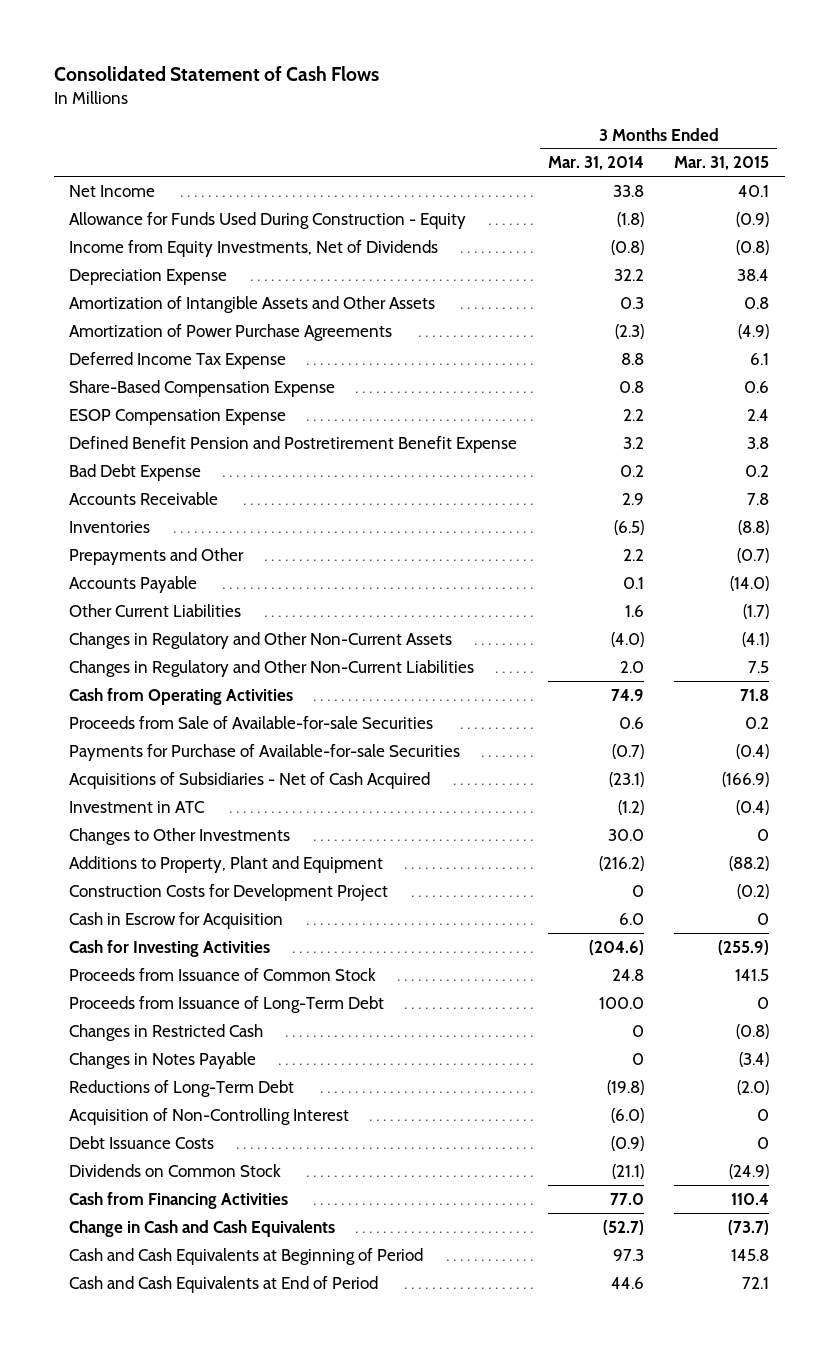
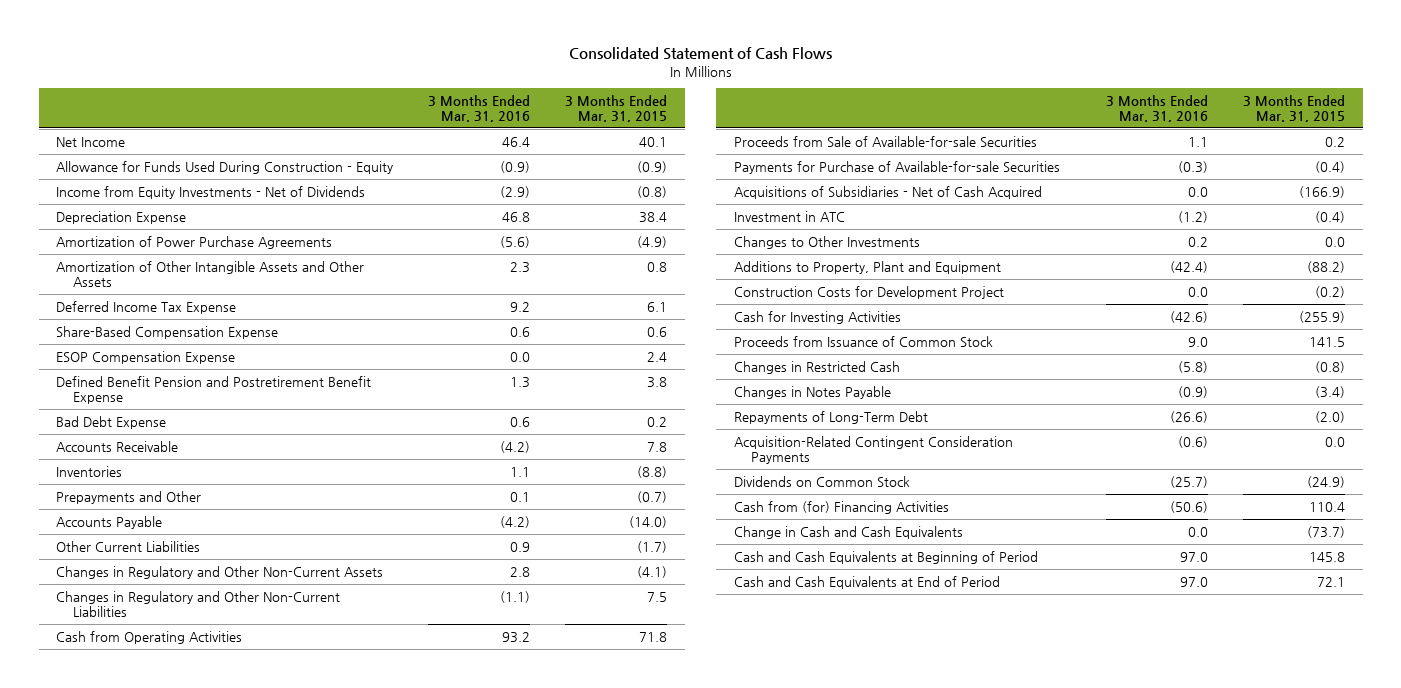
[547,156,644,171] Mar. 31, 2014 -> none
none -> [428,94,531,123] 3 Months Ended Mar. 31, 2016
[69,239,439,257] Income from Equity Investments, Net of Dividends -> [56,185,366,199] Income from Equity Investments - Net of Dividends
[69,295,436,313] Amortization of Intangible Assets and Other Assets -> none
none -> [56,260,365,287] Amortization of Other Intangible Assets and Other Assets
[757,828,770,841] 0 -> [1325,236,1346,247] 0.0
[69,911,284,929] Cash in Escrow for Acquisition -> none
[69,995,385,1013] Proceeds from Issuance of Long-Term Debt -> none
[69,1107,350,1125] Acquisition of Non-Controlling Interest -> none
[69,1135,215,1149] Debt Issuance Costs -> none
[69,1079,295,1097] Reductions of Long-Term Debt -> [733,410,928,424] Repayments of Long-Term Debt
none -> [733,435,1013,464] Acquisition-Related Contingent Consideration Payments
[69,1191,289,1209] Cash from Financing Activities -> [733,500,949,514] Cash from (for) Financing Activities

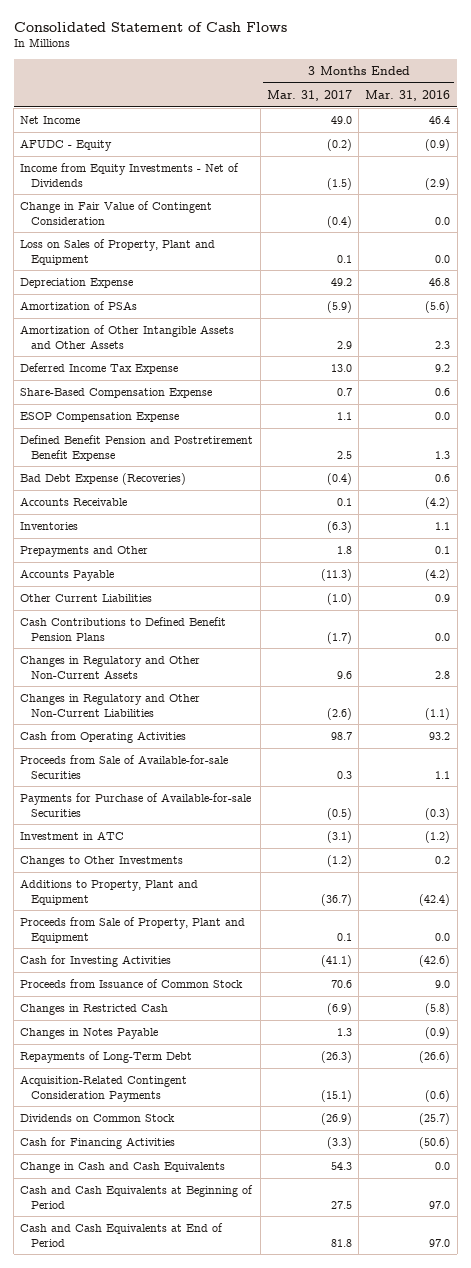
[565,94,668,123] 3 Months Ended Mar. 31, 2015 -> none
none -> [266,89,352,101] Mar. 31, 2017
[56,160,394,174] Allowance for Funds Used During Construction - Equity -> [20,138,113,151] AFUDC - Equity
none -> [20,200,213,225] Change in Fair Value of Contingent Consideration
none -> [20,238,216,265] Loss on Sales of Property, Plant and Equipment
[56,235,333,249] Amortization of Power Purchase Agreements -> [20,300,138,310] Amortization of PSAs
[56,415,167,429] Bad Debt Expense -> [20,472,187,485] Bad Debt Expense (Recoveries)
none -> [20,616,227,641] Cash Contributions to Defined Benefit Pension Plans
[733,185,1042,199] Acquisitions of Subsidiaries - Net of Cash Acquired -> none
[733,285,1004,299] Construction Costs for Development Project -> none
none -> [20,916,246,943] Proceeds from Sale of Property, Plant and Equipment
[733,500,949,514] Cash from (for) Financing Activities -> [20,1136,176,1149] Cash for Financing Activities

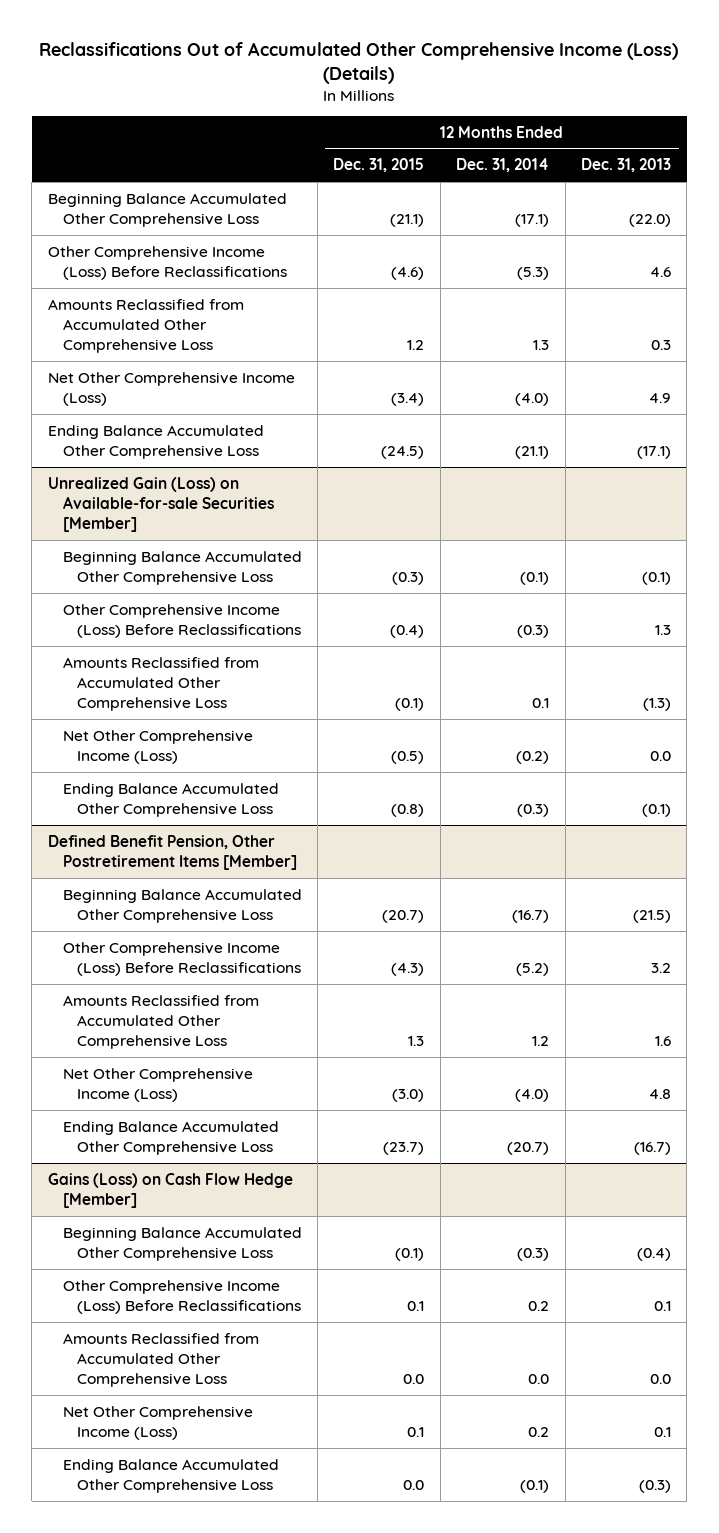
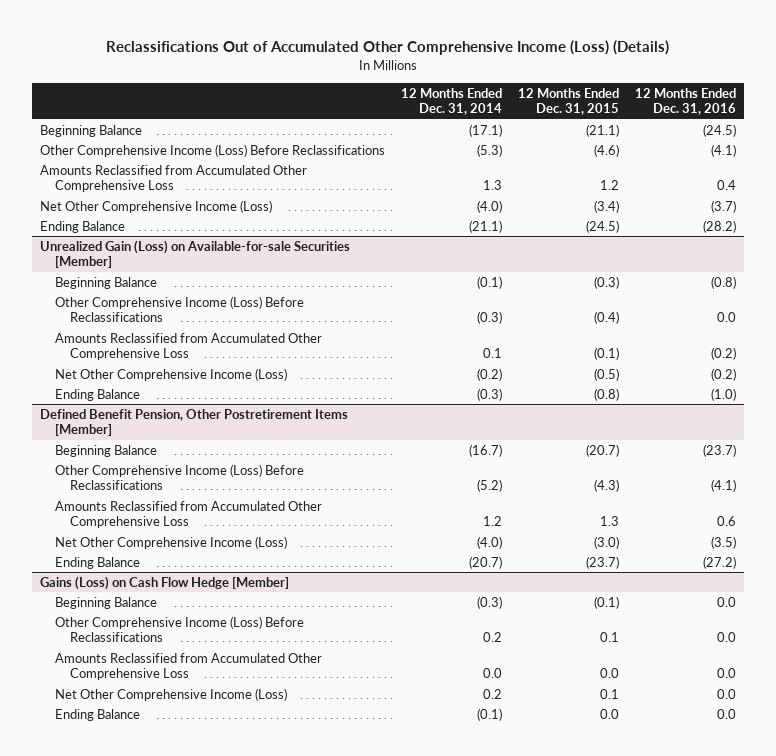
[580,158,671,173] Dec. 31, 2013 -> none
none -> [635,87,737,115] 12 Months Ended Dec. 31, 2016
[47,192,287,227] Beginning Balance Accumulated Other Comprehensive Loss -> [39,124,142,137] Beginning Balance
[47,424,264,459] Ending Balance Accumulated Other Comprehensive Loss -> [39,220,125,233] Ending Balance
[62,550,302,585] Beginning Balance Accumulated Other Comprehensive Loss -> [54,276,157,289] Beginning Balance
[62,782,279,817] Ending Balance Accumulated Other Comprehensive Loss -> [54,388,140,401] Ending Balance
[62,888,302,923] Beginning Balance Accumulated Other Comprehensive Loss -> [54,444,157,457] Beginning Balance
[62,1120,279,1155] Ending Balance Accumulated Other Comprehensive Loss -> [54,556,140,569] Ending Balance
[62,1226,302,1261] Beginning Balance Accumulated Other Comprehensive Loss -> [54,596,157,609] Beginning Balance
[62,1458,279,1493] Ending Balance Accumulated Other Comprehensive Loss -> [54,708,140,721] Ending Balance

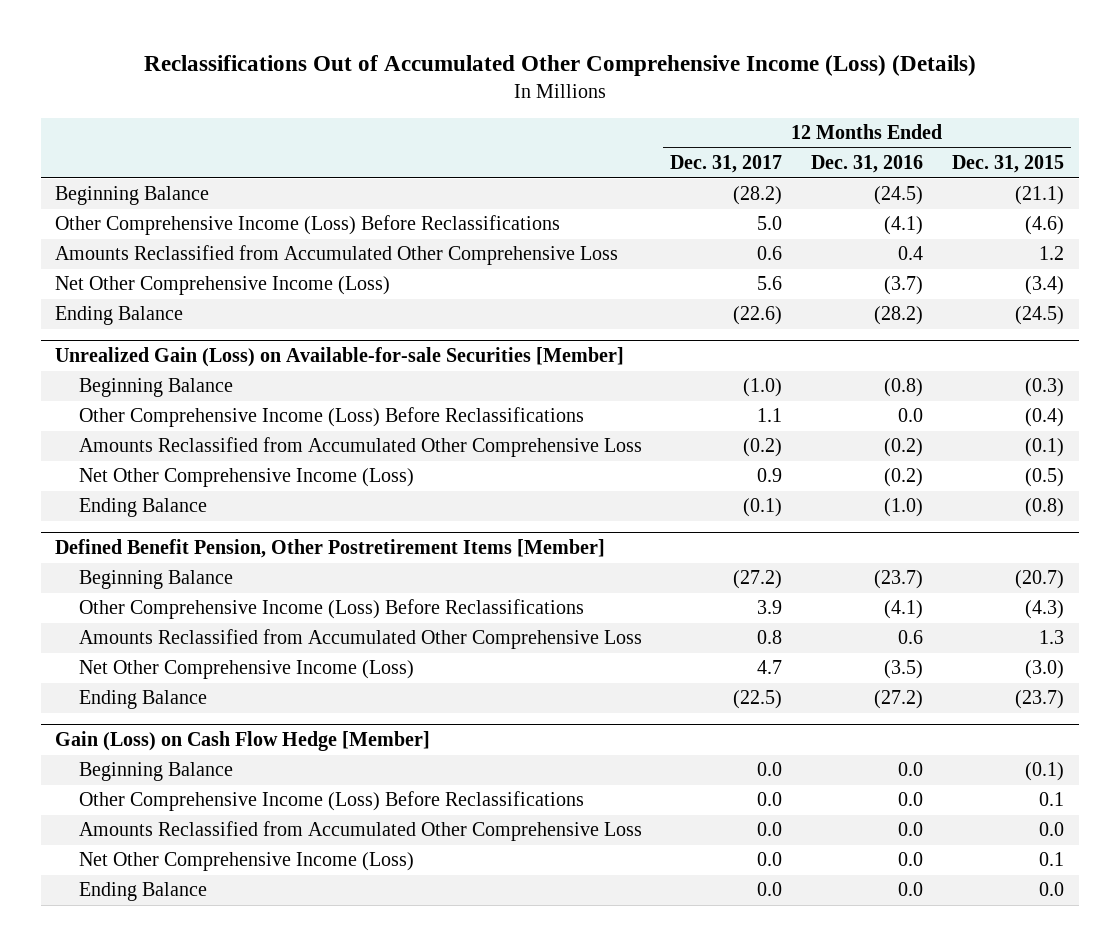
[400,87,502,115] 12 Months Ended Dec. 31, 2014 -> none
none -> [670,155,783,174] Dec. 31, 2017
[39,575,289,590] Gains (Loss) on Cash Flow Hedge [Member] -> [54,731,430,752] Gain (Loss) on Cash Flow Hedge [Member]

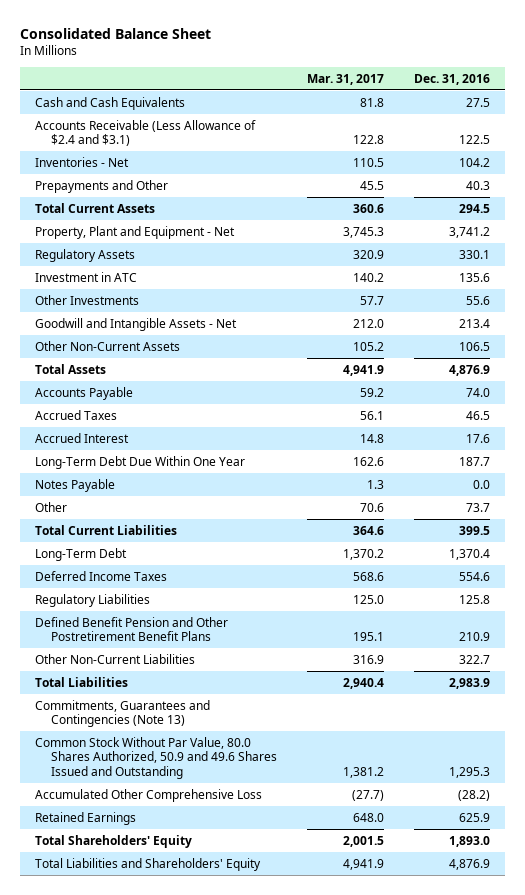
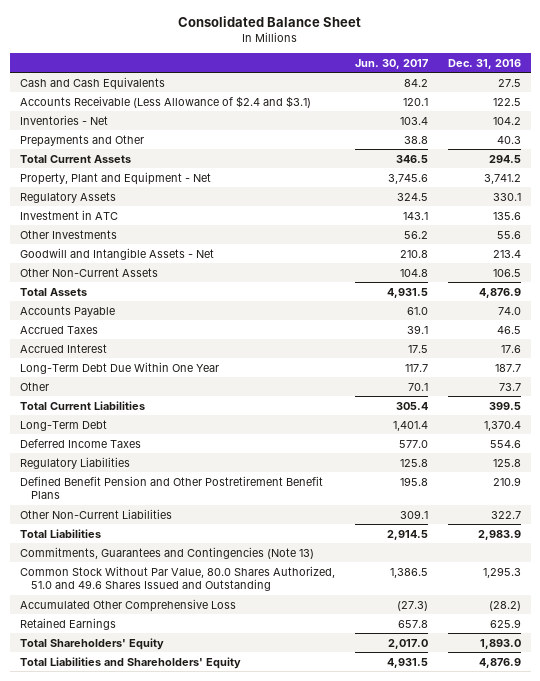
[306,73,384,85] Mar. 31, 2017 -> none
none -> [354,58,428,69] Jun. 30, 2017
[35,478,116,492] Notes Payable -> none
[35,736,277,780] Common Stock Without Par Value, 80.0 Shares Authorized, 50.9 and 49.6 Shares Issued and Outstanding -> [19,565,335,592] Common Stock Without Par Value, 80.0 Shares Authorized, 51.0 and 49.6 Shares Issued and Outstanding

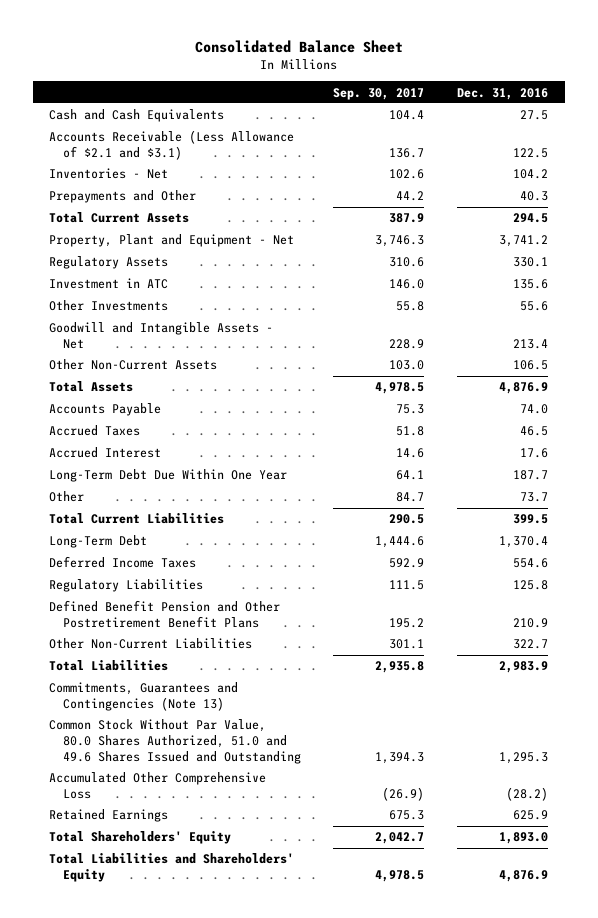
[354,58,428,69] Jun. 30, 2017 -> none
none -> [333,87,425,100] Sep. 30, 2017
[19,95,311,108] Accounts Receivable (Less Allowance of $2.4 and $3.1) -> [49,130,295,161] Accounts Receivable (Less Allowance of $2.1 and $3.1)

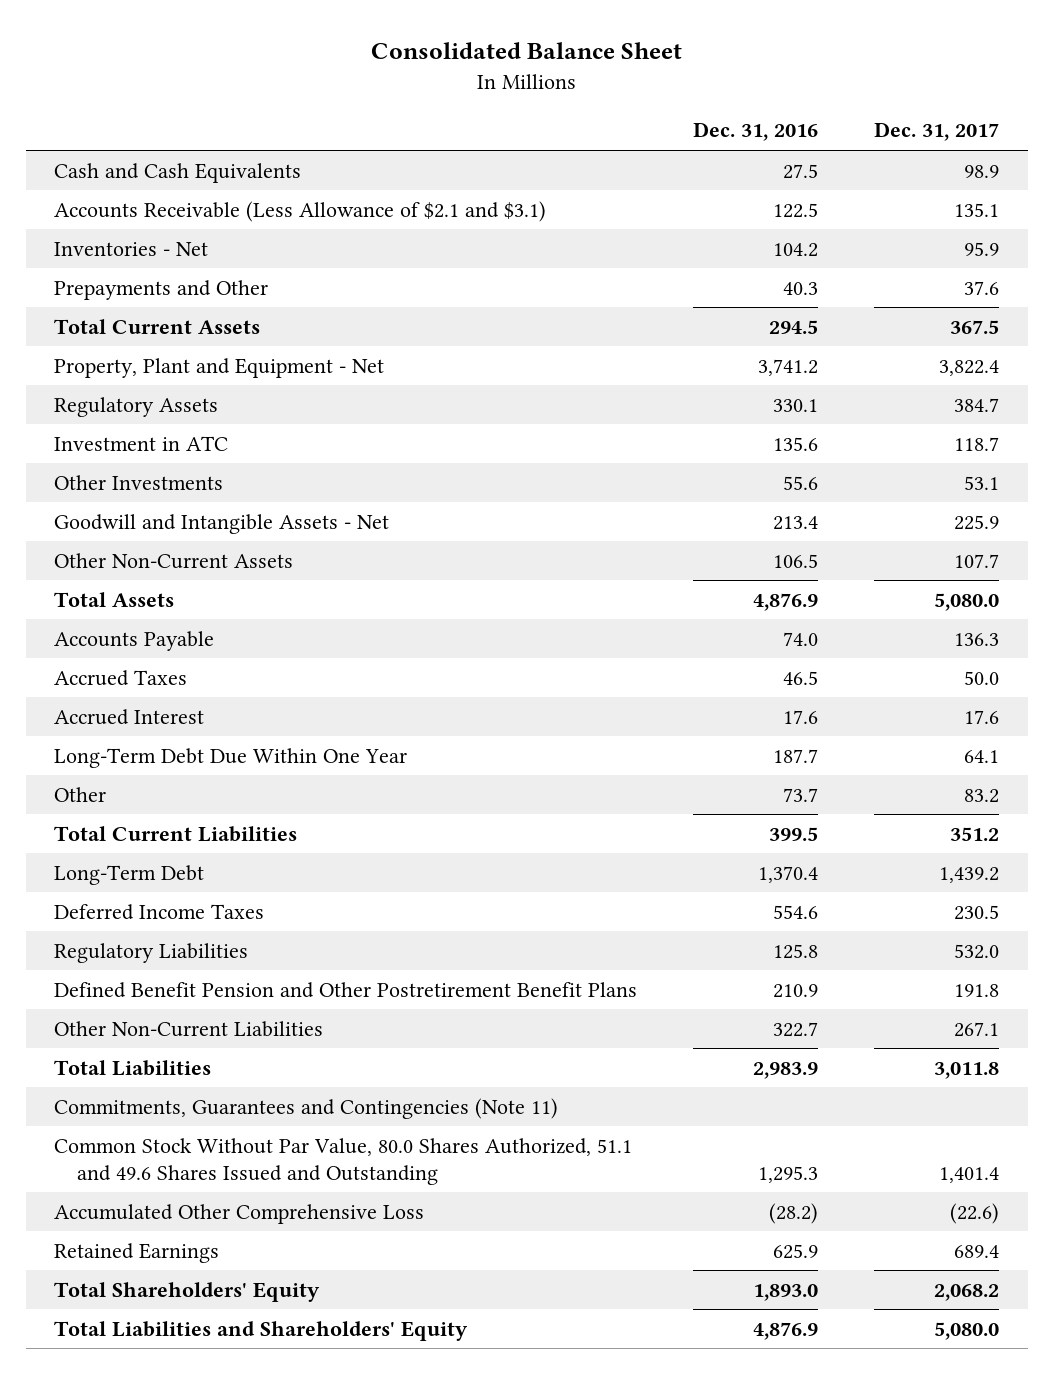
[333,87,425,100] Sep. 30, 2017 -> none
none -> [874,122,1000,142] Dec. 31, 2017
[49,682,239,712] Commitments, Guarantees and Contingencies (Note 13) -> [53,1097,558,1119] Commitments, Guarantees and Contingencies (Note 11)
[49,719,301,765] Common Stock Without Par Value, 80.0 Shares Authorized, 51.0 and 49.6 Shares Issued and Outstanding -> [53,1137,632,1185] Common Stock Without Par Value, 80.0 Shares Authorized, 51.1 and 49.6 Shares Issued and Outstanding

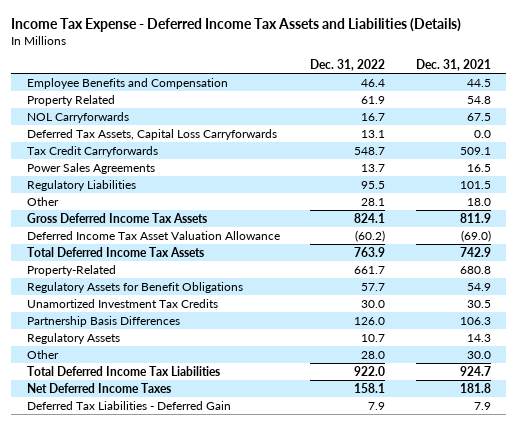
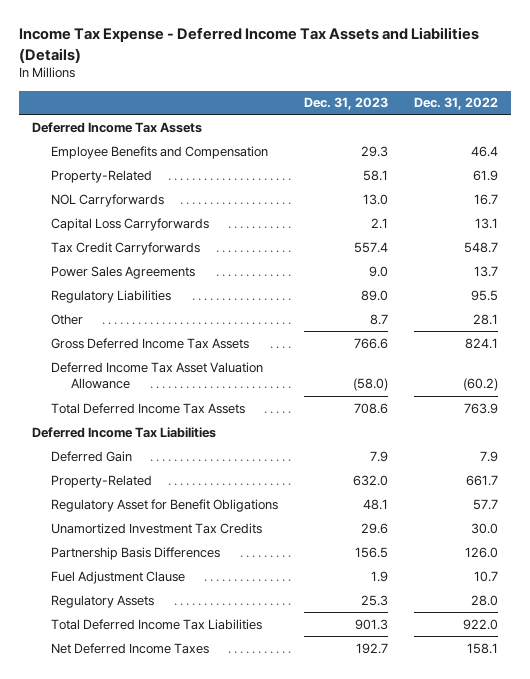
[415,58,491,71] Dec. 31, 2021 -> none
none -> [304,97,389,111] Dec. 31, 2023
none -> [32,121,203,133] Deferred Income Tax Assets
[26,94,115,106] Property Related -> [51,169,153,183] Property-Related
[26,128,277,140] Deferred Tax Assets, Capital Loss Carryforwards -> [51,217,210,231] Capital Loss Carryforwards
none -> [32,426,217,438] Deferred Income Tax Liabilities
none -> [51,450,133,462] Deferred Gain
[26,281,243,293] Regulatory Assets for Benefit Obligations -> [51,498,279,512] Regulatory Asset for Benefit Obligations
[26,349,59,359] Other -> none
none -> [51,570,186,584] Fuel Adjustment Clause
[361,333,386,342] 10.7 -> [471,594,499,606] 28.0
[26,400,231,410] Deferred Tax Liabilities - Deferred Gain -> none

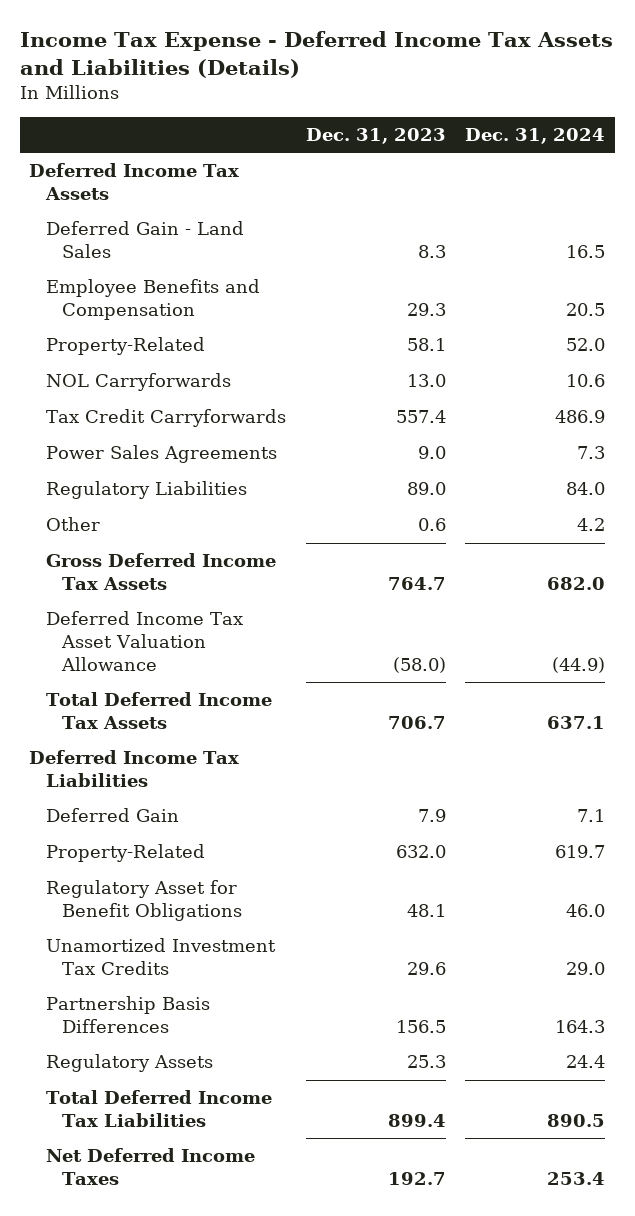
[414,97,499,111] Dec. 31, 2022 -> none
none -> [465,127,606,144] Dec. 31, 2024
none -> [45,221,244,259] Deferred Gain - Land Sales
[51,217,210,231] Capital Loss Carryforwards -> none
[370,313,389,325] 8.7 -> [417,518,446,532] 0.6
[354,337,389,349] 766.6 -> [387,577,446,591] 764.7
[354,402,389,414] 708.6 -> [387,716,446,730] 706.7
[51,570,186,584] Fuel Adjustment Clause -> none
[355,618,389,630] 901.3 -> [387,1114,446,1128] 899.4

